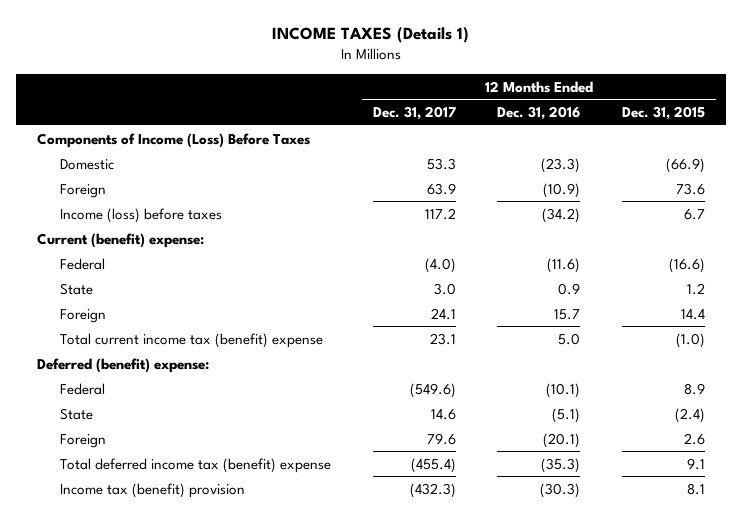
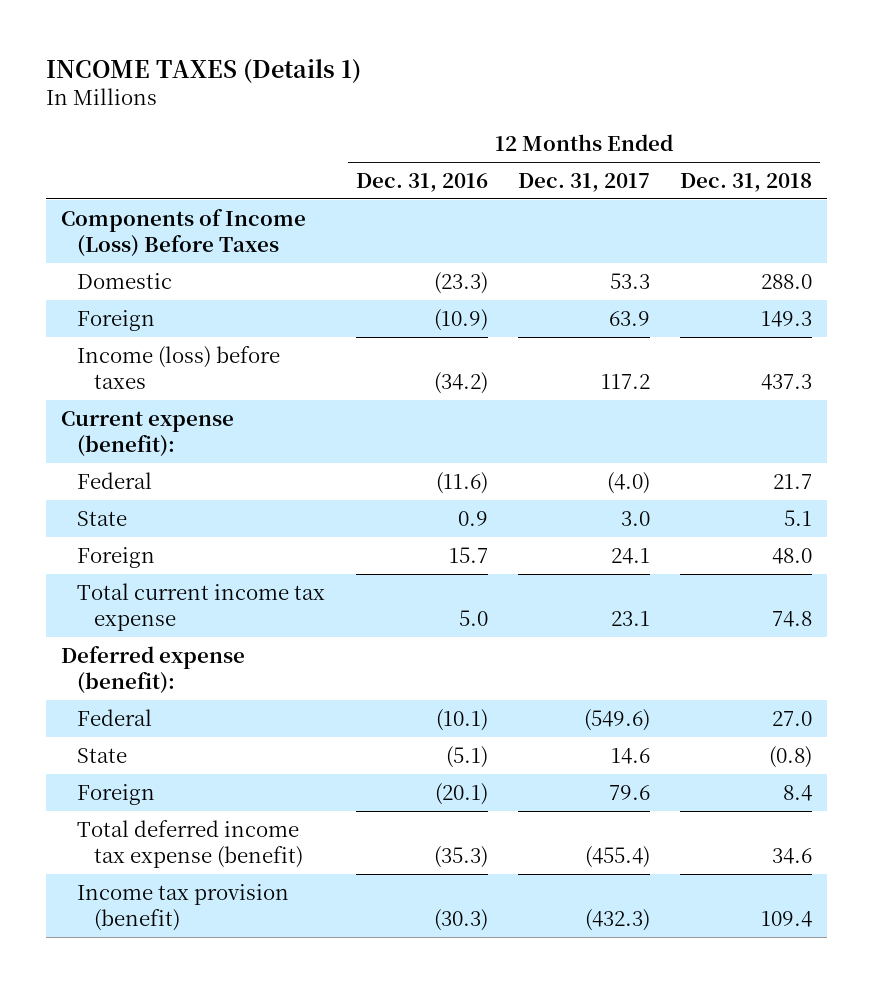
[622,106,706,121] Dec. 31, 2015 -> none
none -> [680,172,813,192] Dec. 31, 2018
[36,232,204,248] Current (benefit) expense: -> [61,410,235,457] Current expense (benefit):
[60,332,324,348] Total current income tax (benefit) expense -> [77,582,326,631] Total current income tax expense
[36,357,209,373] Deferred (benefit) expense: -> [61,645,246,694] Deferred expense (benefit):
[60,457,332,473] Total deferred income tax (benefit) expense -> [77,819,303,868] Total deferred income tax expense (benefit)
[60,482,246,498] Income tax (benefit) provision -> [77,883,290,931] Income tax provision (benefit)

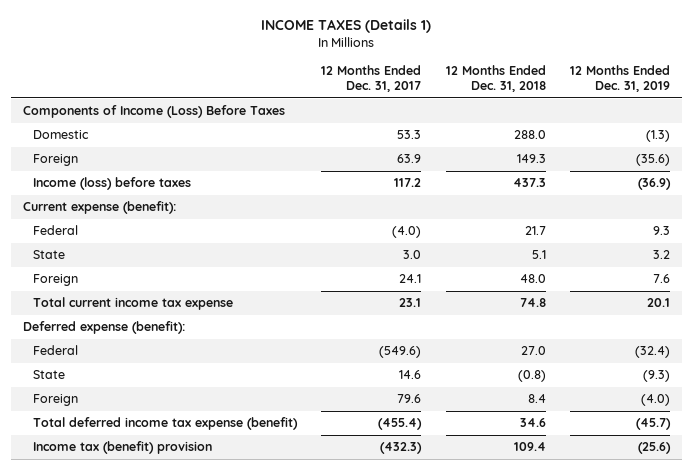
[355,172,488,192] Dec. 31, 2016 -> none
none -> [569,65,670,93] 12 Months Ended Dec. 31, 2019
[77,883,290,931] Income tax provision (benefit) -> [32,441,212,455] Income tax (benefit) provision

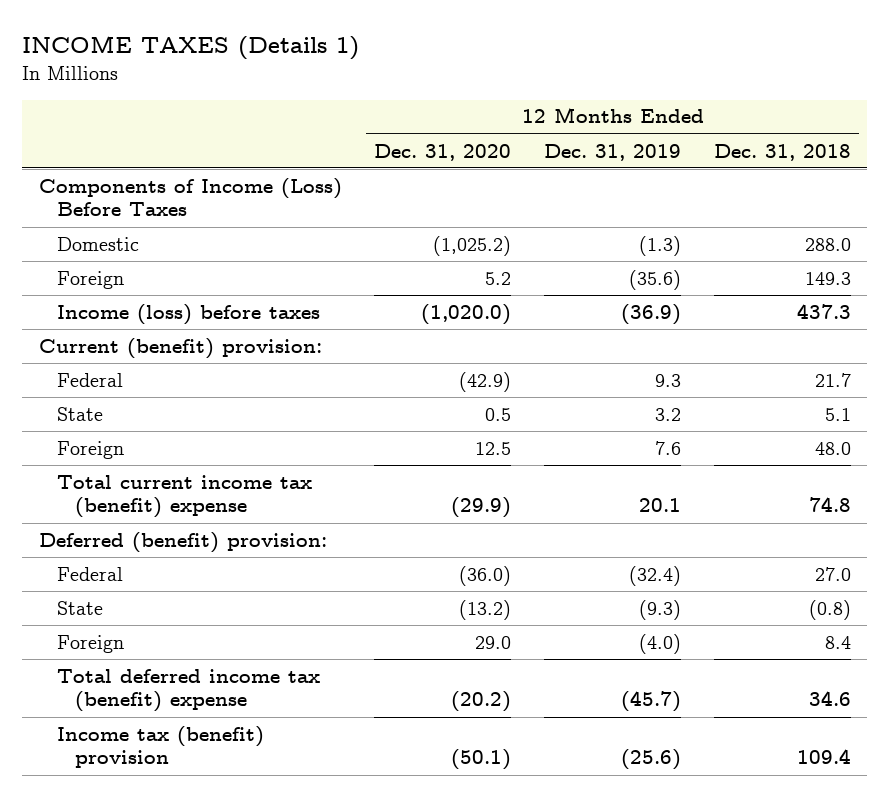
[321,65,422,93] 12 Months Ended Dec. 31, 2017 -> none
none -> [374,143,512,161] Dec. 31, 2020
[22,201,176,215] Current expense (benefit): -> [38,337,322,359] Current (benefit) provision:
[32,297,233,311] Total current income tax expense -> [56,474,312,519] Total current income tax (benefit) expense
[22,321,185,335] Deferred expense (benefit): -> [38,531,327,553] Deferred (benefit) provision:
[32,417,298,431] Total deferred income tax expense (benefit) -> [56,668,320,713] Total deferred income tax (benefit) expense

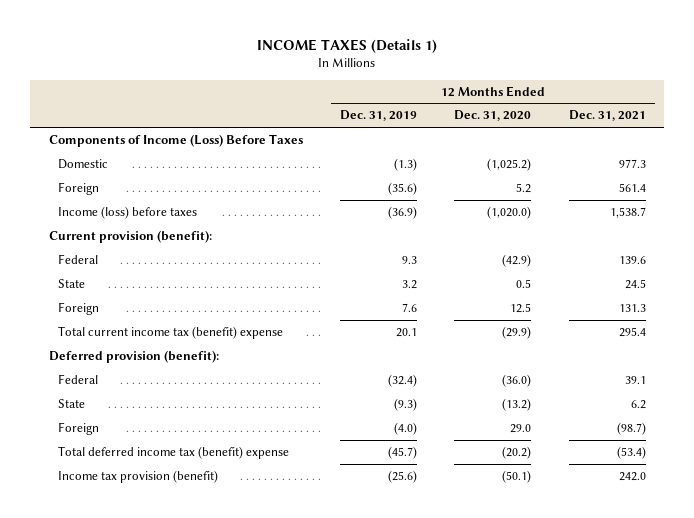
[713,143,851,161] Dec. 31, 2018 -> none
none -> [568,110,646,122] Dec. 31, 2021
[38,337,322,359] Current (benefit) provision: -> [48,229,212,243] Current provision (benefit):
[38,531,327,553] Deferred (benefit) provision: -> [48,349,219,363] Deferred provision (benefit):
[56,725,264,769] Income tax (benefit) provision -> [57,469,218,483] Income tax provision (benefit)

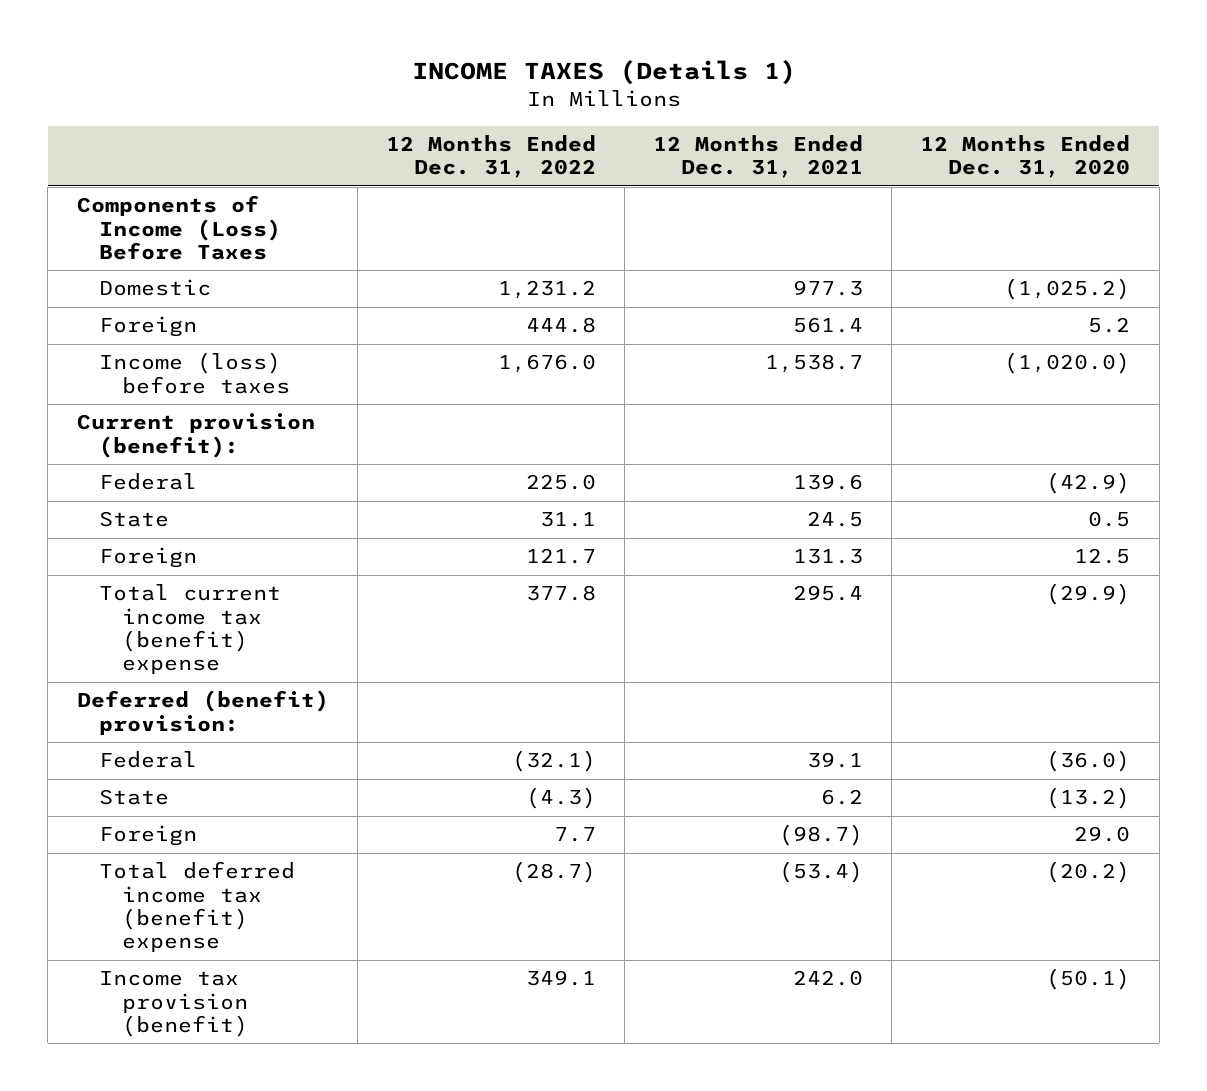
[339,110,417,122] Dec. 31, 2019 -> none
none -> [385,135,596,179] 12 Months Ended Dec. 31, 2022
[48,349,219,363] Deferred provision (benefit): -> [76,690,329,735] Deferred (benefit) provision:

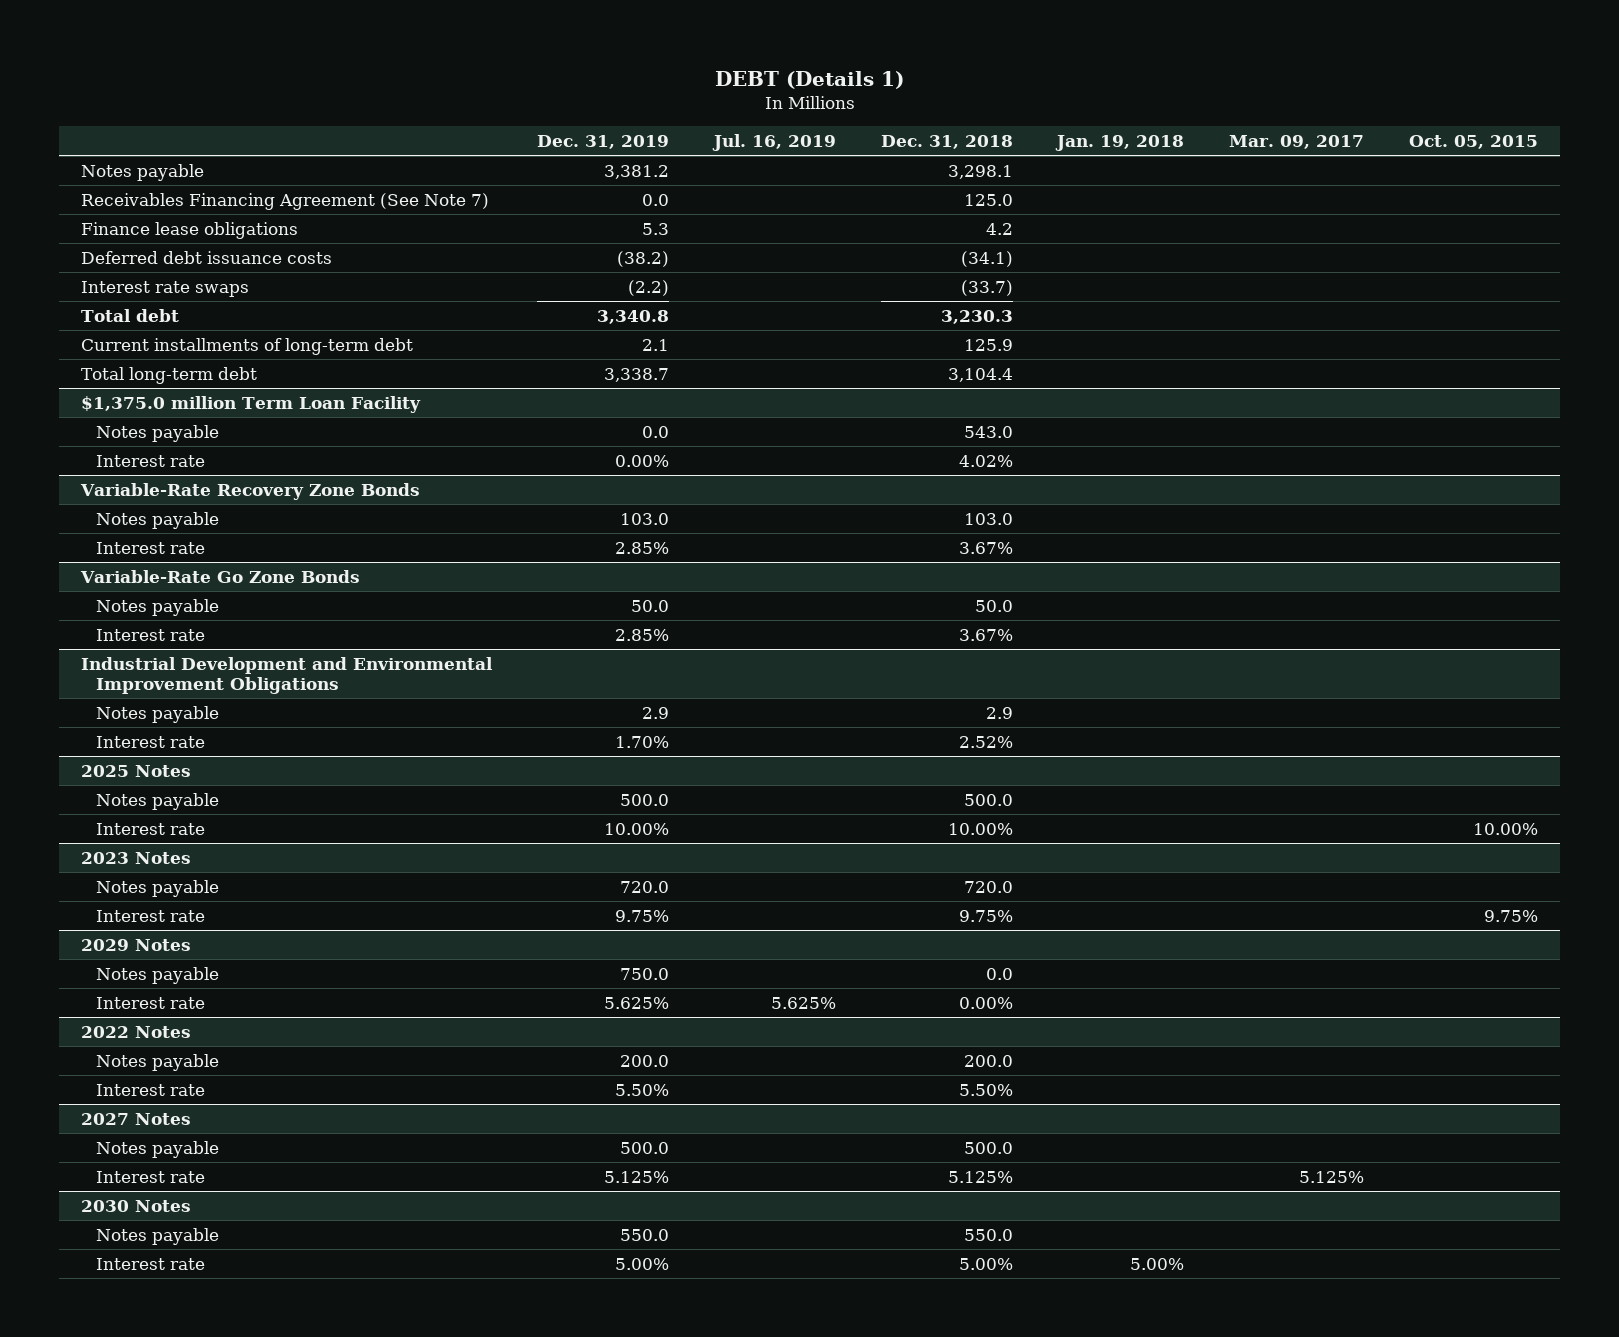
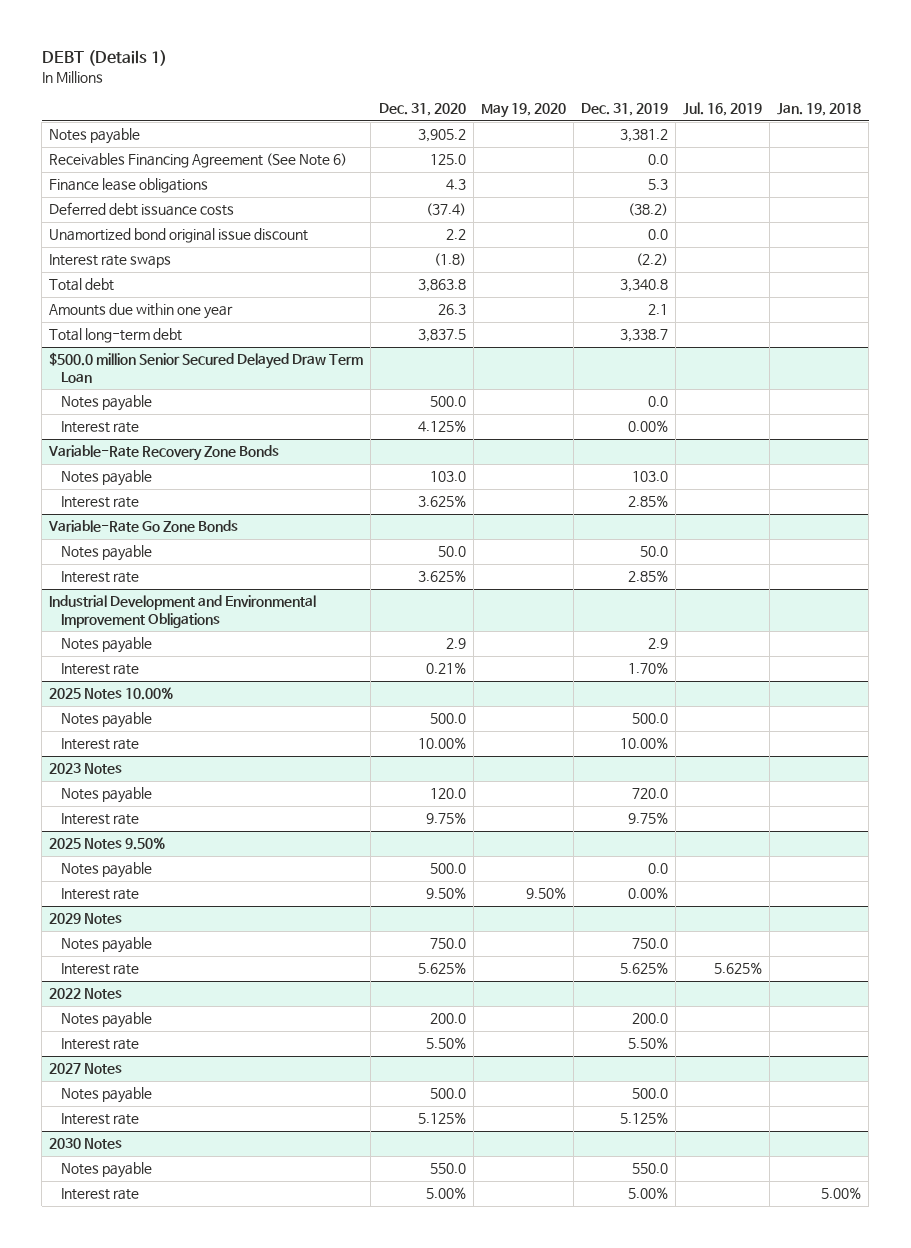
[880,135,1013,150] Dec. 31, 2018 -> none
[1228,135,1364,150] Mar. 09, 2017 -> none
[1408,135,1538,150] Oct. 05, 2015 -> none
none -> [378,103,466,117] Dec. 31, 2020
none -> [480,103,566,119] May 19, 2020
[81,192,490,210] Receivables Financing Agreement (See Note 7) -> [49,153,348,169] Receivables Financing Agreement (See Note 6)
none -> [49,228,309,244] Unamortized bond original issue discount
[81,337,414,355] Current installments of long-term debt -> [49,303,234,320] Amounts due within one year
[81,395,422,413] $1,375.0 million Term Loan Facility -> none
none -> [49,352,364,383] $500.0 million Senior Secured Delayed Draw Term Loan
[81,764,192,777] 2025 Notes -> [49,687,174,701] 2025 Notes 10.00%
none -> [49,837,166,851] 2025 Notes 9.50%
none -> [60,862,152,879] Notes payable
none -> [60,888,139,901] Interest rate

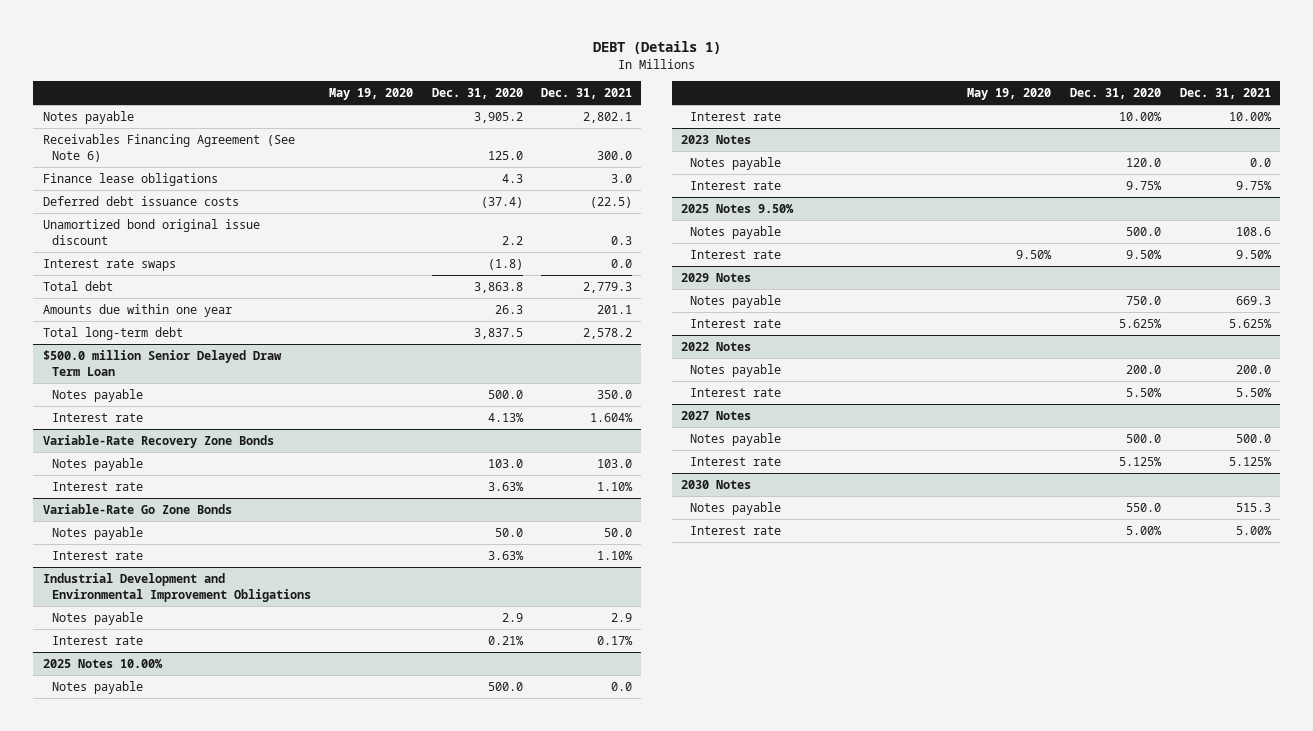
[580,103,668,117] Dec. 31, 2019 -> none
[683,102,763,117] Jul. 16, 2019 -> none
[777,103,862,117] Jan. 19, 2018 -> none
none -> [541,87,633,99] Dec. 31, 2021
[49,352,364,383] $500.0 million Senior Secured Delayed Draw Term Loan -> [42,349,282,376] $500.0 million Senior Delayed Draw Term Loan
[417,420,466,433] 4.125% -> [487,412,524,422] 4.13%
[417,495,466,508] 3.625% -> [487,481,524,491] 3.63%
[417,570,466,583] 3.625% -> [487,550,524,560] 3.63%

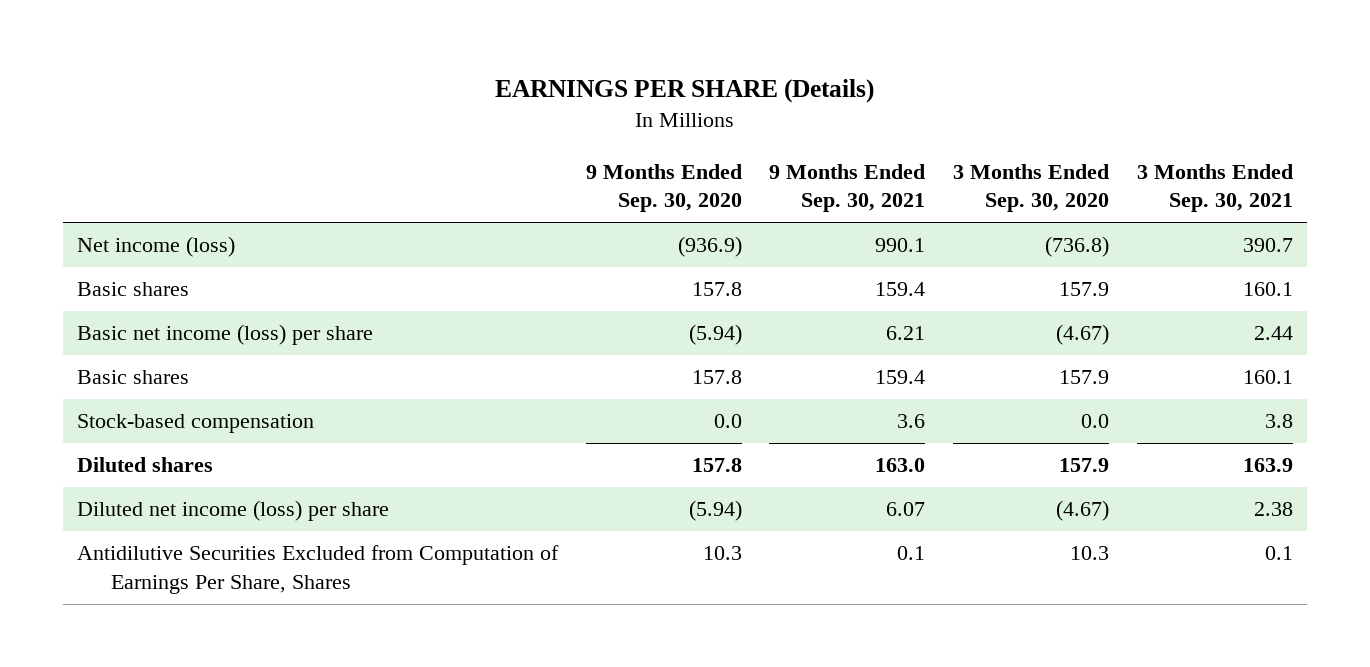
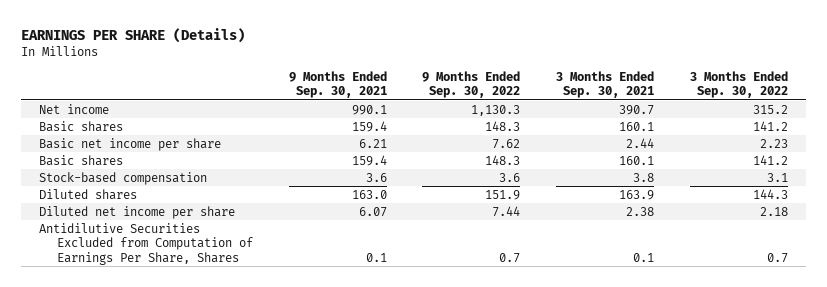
[585,163,742,213] 9 Months Ended Sep. 30, 2020 -> none
[953,163,1110,213] 3 Months Ended Sep. 30, 2020 -> none
none -> [422,70,521,99] 9 Months Ended Sep. 30, 2022
none -> [689,70,788,99] 3 Months Ended Sep. 30, 2022
[76,236,235,258] Net income (loss) -> [39,103,110,114] Net income
[76,324,373,346] Basic net income (loss) per share -> [39,137,222,151] Basic net income per share
[76,500,389,522] Diluted net income (loss) per share -> [39,205,236,219] Diluted net income per share

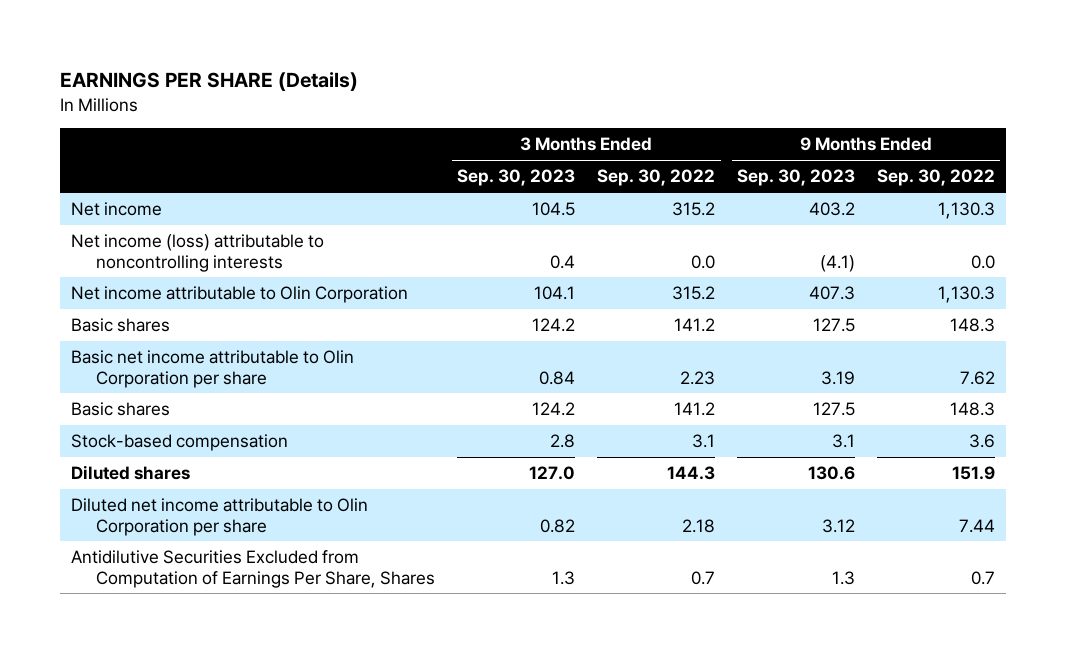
[288,70,387,99] 9 Months Ended Sep. 30, 2021 -> none
[556,70,655,99] 3 Months Ended Sep. 30, 2021 -> none
none -> [457,169,576,187] Sep. 30, 2023
none -> [737,169,856,187] Sep. 30, 2023
none -> [70,234,324,272] Net income (loss) attributable to noncontrolling interests
none -> [70,286,408,304] Net income attributable to Olin Corporation
[39,137,222,151] Basic net income per share -> [70,350,354,388] Basic net income attributable to Olin Corporation per share
[39,205,236,219] Diluted net income per share -> [70,498,368,536] Diluted net income attributable to Olin Corporation per share

